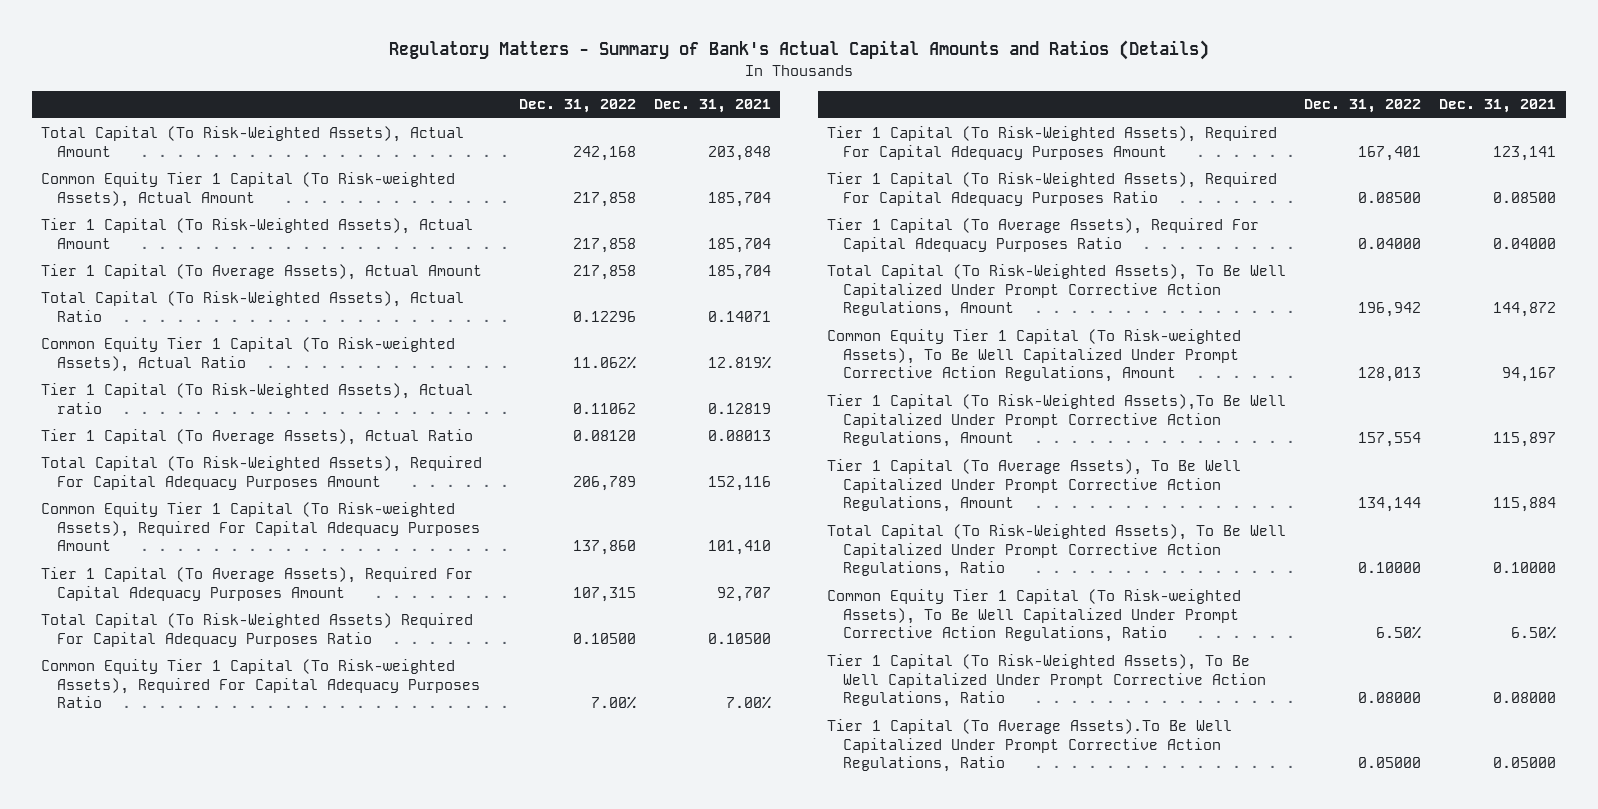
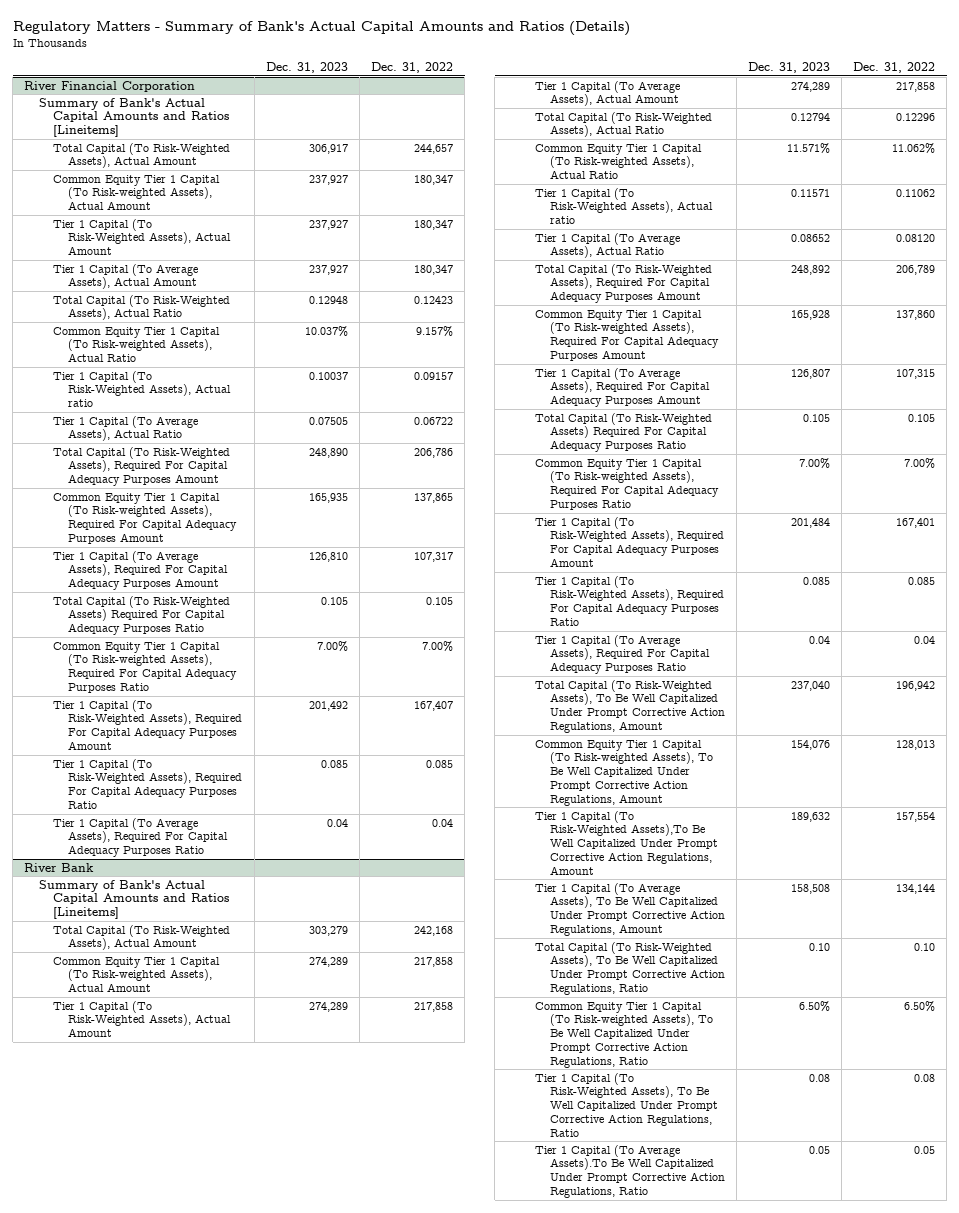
[653,99,771,114] Dec. 31, 2021 -> none
none -> [266,62,349,74] Dec. 31, 2023
none -> [24,80,196,92] River Financial Corporation
none -> [38,97,230,138] Summary of Bank's Actual Capital Amounts and Ratios [Lineitems]
none -> [53,142,231,169] Total Capital (To Risk-Weighted Assets), Actual Amount
none -> [53,174,221,211] Common Equity Tier 1 Capital (To Risk-weighted Assets), Actual Amount
none -> [53,218,231,256] Tier 1 Capital (To Risk-Weighted Assets), Actual Amount
none -> [53,263,199,290] Tier 1 Capital (To Average Assets), Actual Amount
none -> [53,294,231,321] Total Capital (To Risk-Weighted Assets), Actual Ratio
none -> [53,326,221,363] Common Equity Tier 1 Capital (To Risk-weighted Assets), Actual Ratio
none -> [53,370,231,408] Tier 1 Capital (To Risk-Weighted Assets), Actual ratio
none -> [53,415,199,442] Tier 1 Capital (To Average Assets), Actual Ratio
none -> [53,446,231,487] Total Capital (To Risk-Weighted Assets), Required For Capital Adequacy Purposes Amount
none -> [53,492,237,545] Common Equity Tier 1 Capital (To Risk-weighted Assets), Required For Capital Adequacy Purposes Amount
none -> [53,550,228,591] Tier 1 Capital (To Average Assets), Required For Capital Adequacy Purposes Amount
none -> [53,595,231,636] Total Capital (To Risk-Weighted Assets) Required For Capital Adequacy Purposes Ratio
none -> [53,641,237,694] Common Equity Tier 1 Capital (To Risk-weighted Assets), Required For Capital Adequacy Purposes Ratio
none -> [53,699,242,751] Tier 1 Capital (To Risk-Weighted Assets), Required For Capital Adequacy Purposes Amount
none -> [53,758,242,810] Tier 1 Capital (To Risk-Weighted Assets), Required For Capital Adequacy Purposes Ratio
none -> [53,817,228,858] Tier 1 Capital (To Average Assets), Required For Capital Adequacy Purposes Ratio
none -> [24,862,95,872] River Bank
none -> [38,879,230,920] Summary of Bank's Actual Capital Amounts and Ratios [Lineitems]
[572,632,636,644] 0.10500 -> [908,413,936,422] 0.105
[1358,191,1422,203] 0.08500 -> [908,576,936,585] 0.085
[1358,237,1422,249] 0.04000 -> [914,635,936,644] 0.04
[1358,562,1422,574] 0.10000 -> [914,942,936,951] 0.10
[1358,692,1422,704] 0.08000 -> [914,1073,936,1082] 0.08
[1358,757,1422,769] 0.05000 -> [914,1145,936,1154] 0.05

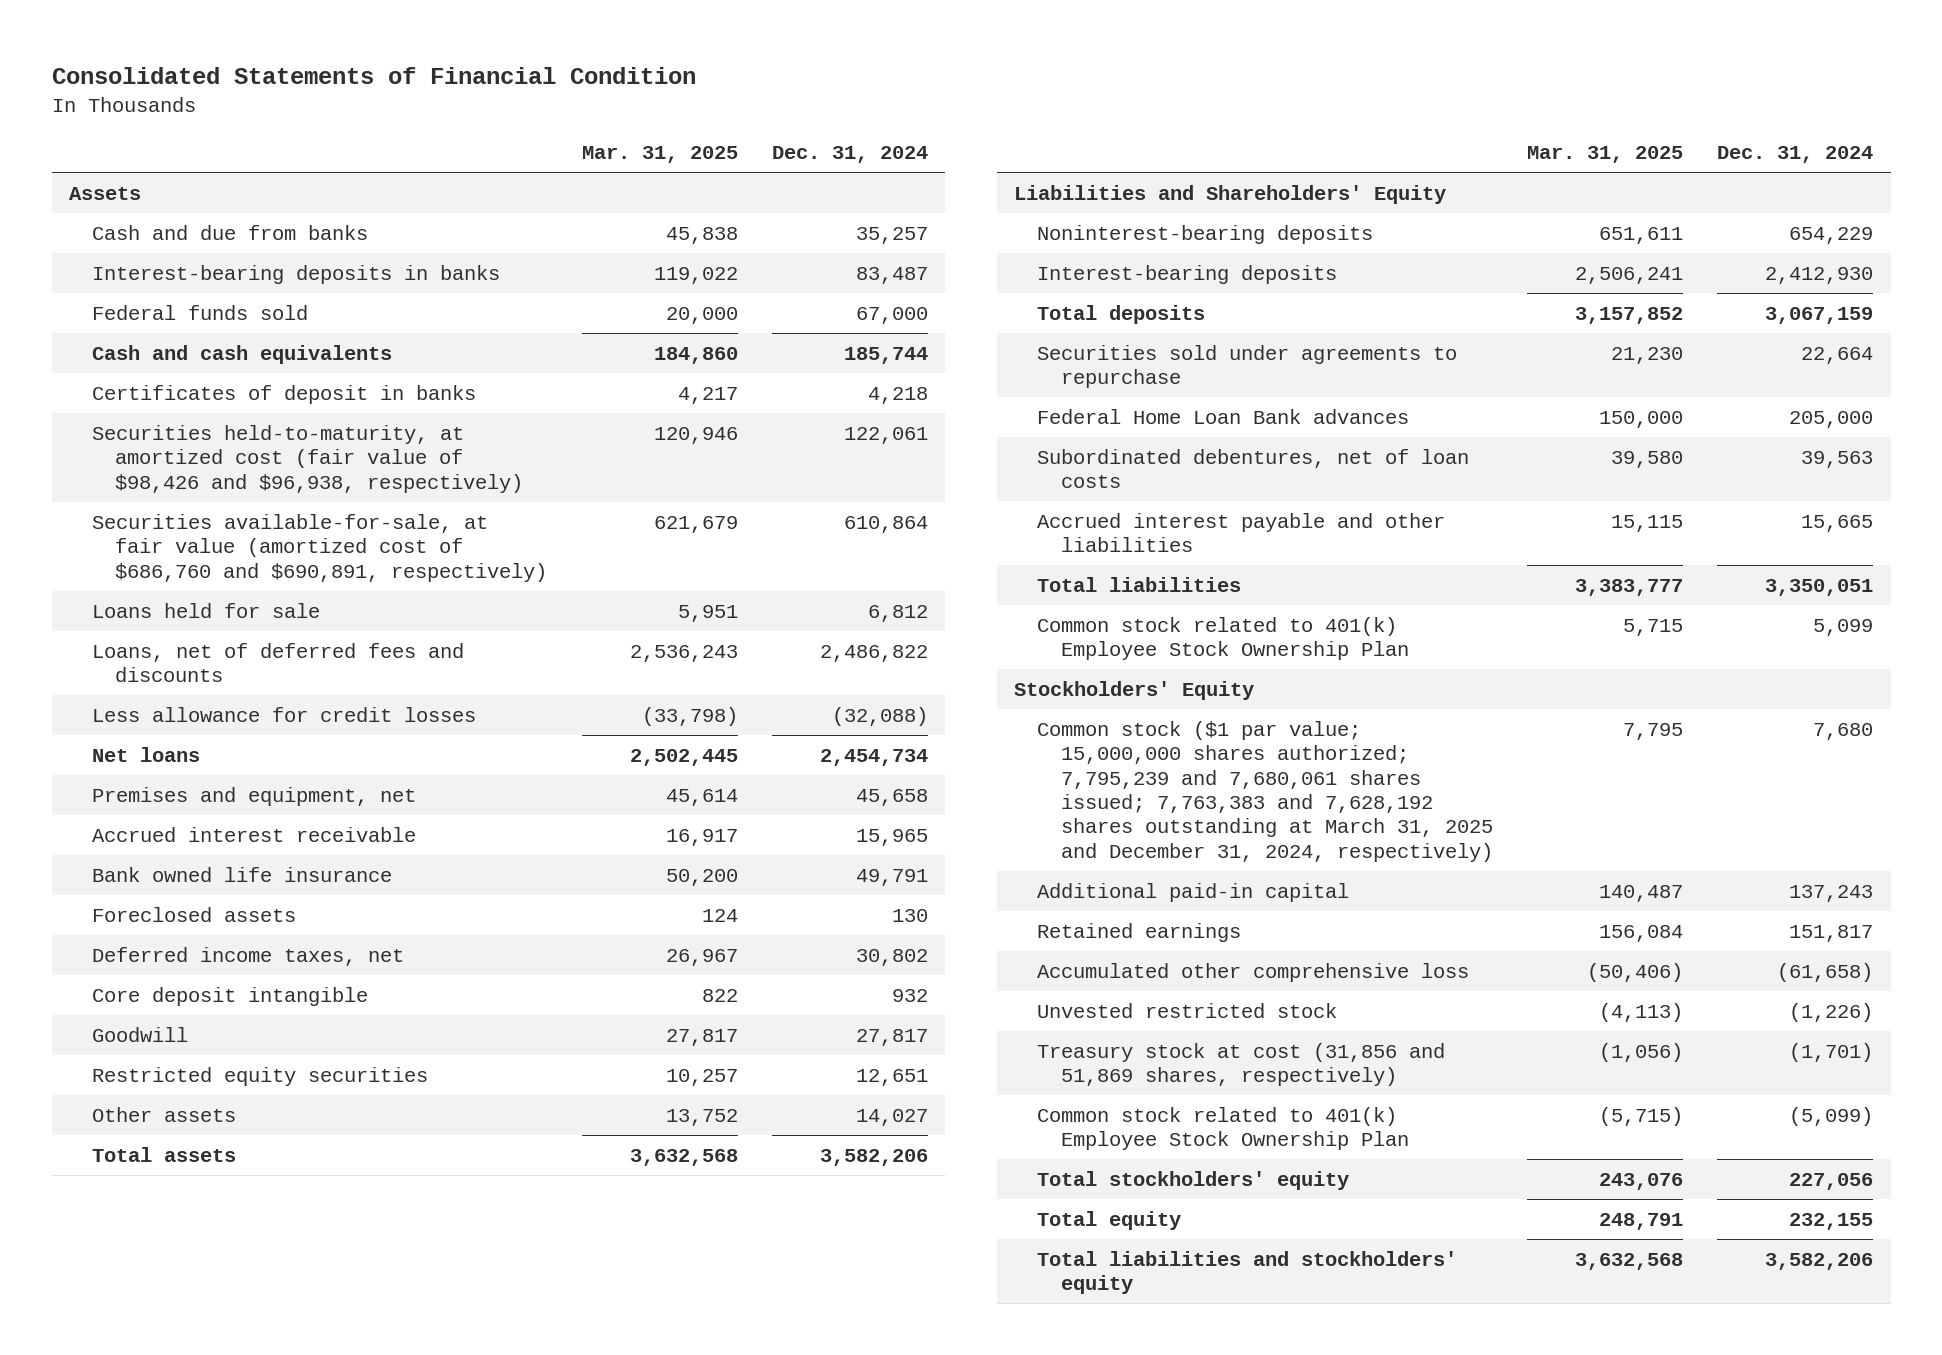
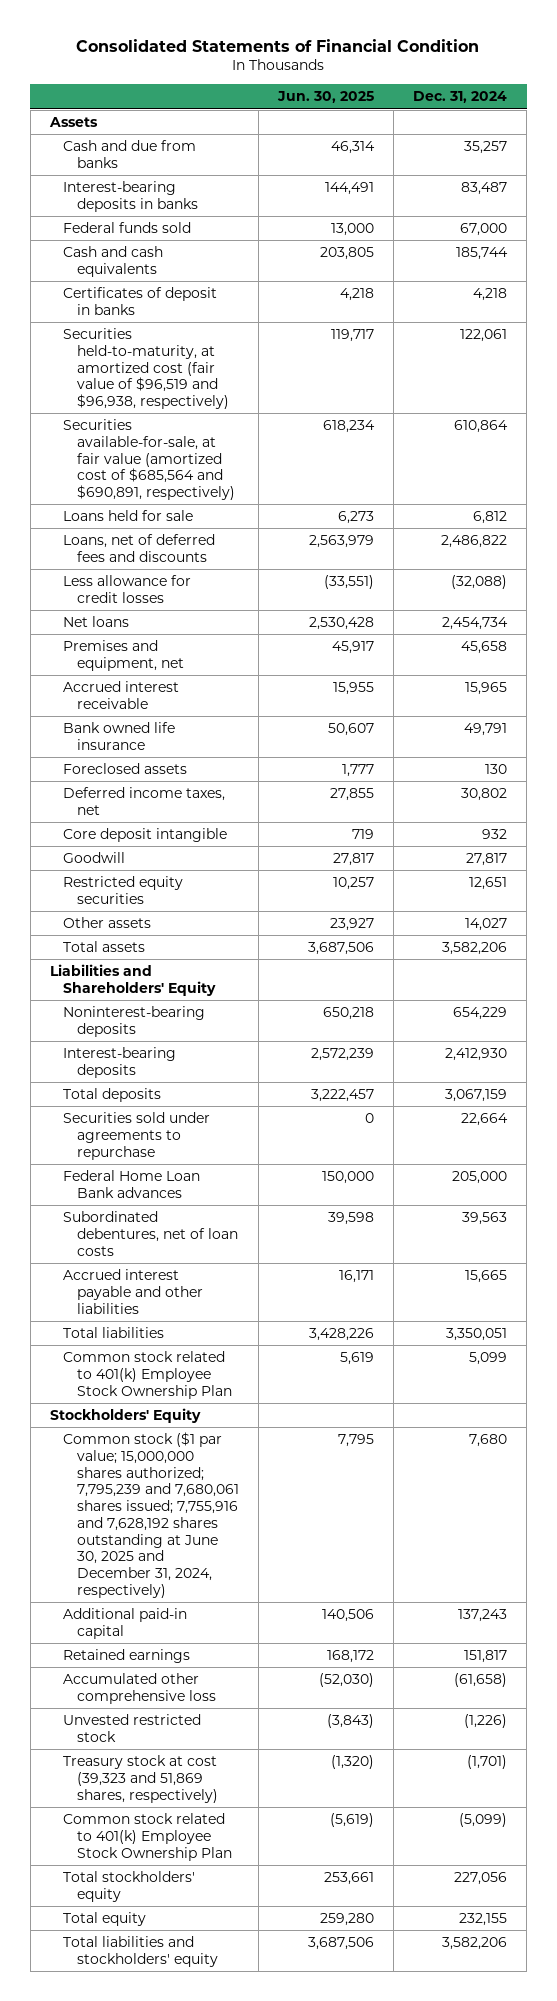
[581,146,738,164] Mar. 31, 2025 -> none
none -> [276,91,374,104] Jun. 30, 2025
[91,424,524,493] Securities held-to-maturity, at amortized cost (fair value of $98,426 and $96,938, respectively) -> [63,327,229,410] Securities held-to-maturity, at amortized cost (fair value of $96,519 and $96,938, respectively)
[91,513,548,582] Securities available-for-sale, at fair value (amortized cost of $686,760 and $690,891, respectively) -> [63,418,235,501] Securities available-for-sale, at fair value (amortized cost of $685,564 and $690,891, respectively)
[1037,720,1493,862] Common stock ($1 par value; 15,000,000 shares authorized; 7,795,239 and 7,680,061 shares issued; 7,763,383 and 7,628,192 shares outstanding at March 31, 2025 and December 31, 2024, respectively) -> [63,1431,239,1598] Common stock ($1 par value; 15,000,000 shares authorized; 7,795,239 and 7,680,061 shares issued; 7,755,916 and 7,628,192 shares outstanding at June 30, 2025 and December 31, 2024, respectively)
[1037,1042,1446,1087] Treasury stock at cost (31,856 and 51,869 shares, respectively) -> [63,1754,218,1803] Treasury stock at cost (39,323 and 51,869 shares, respectively)

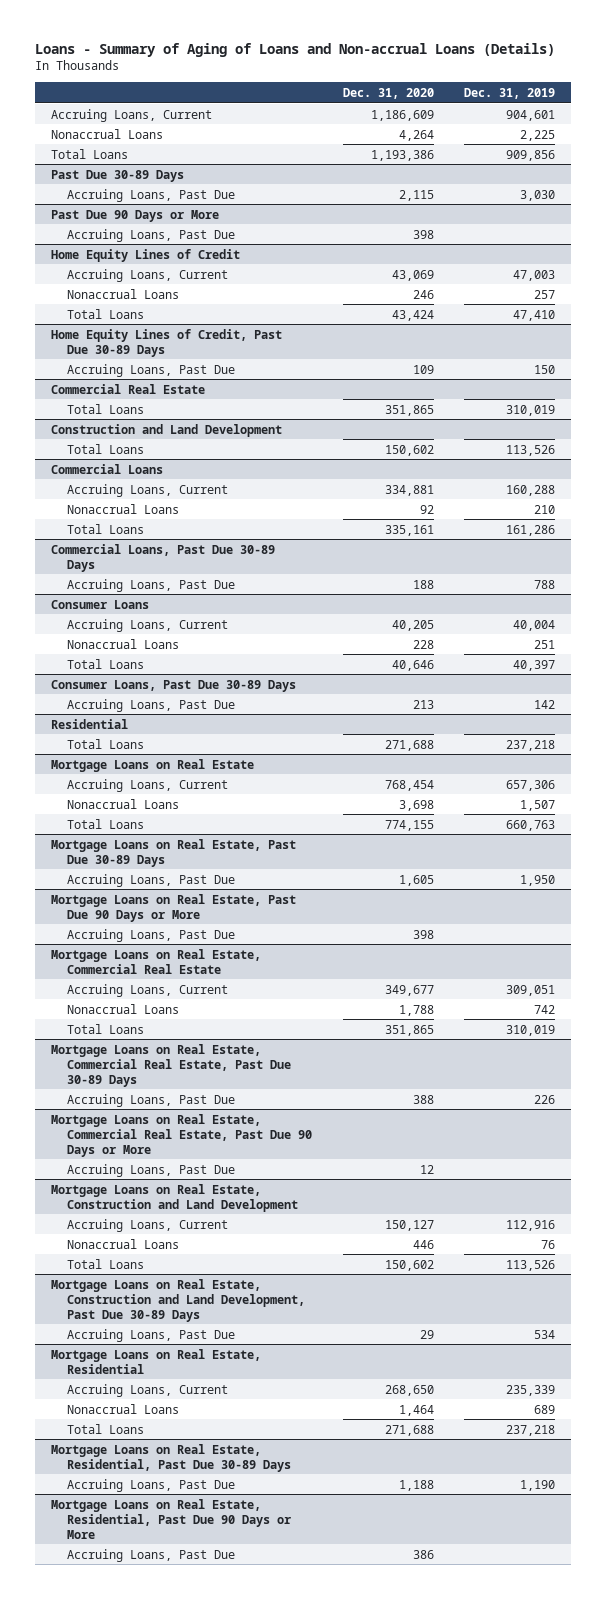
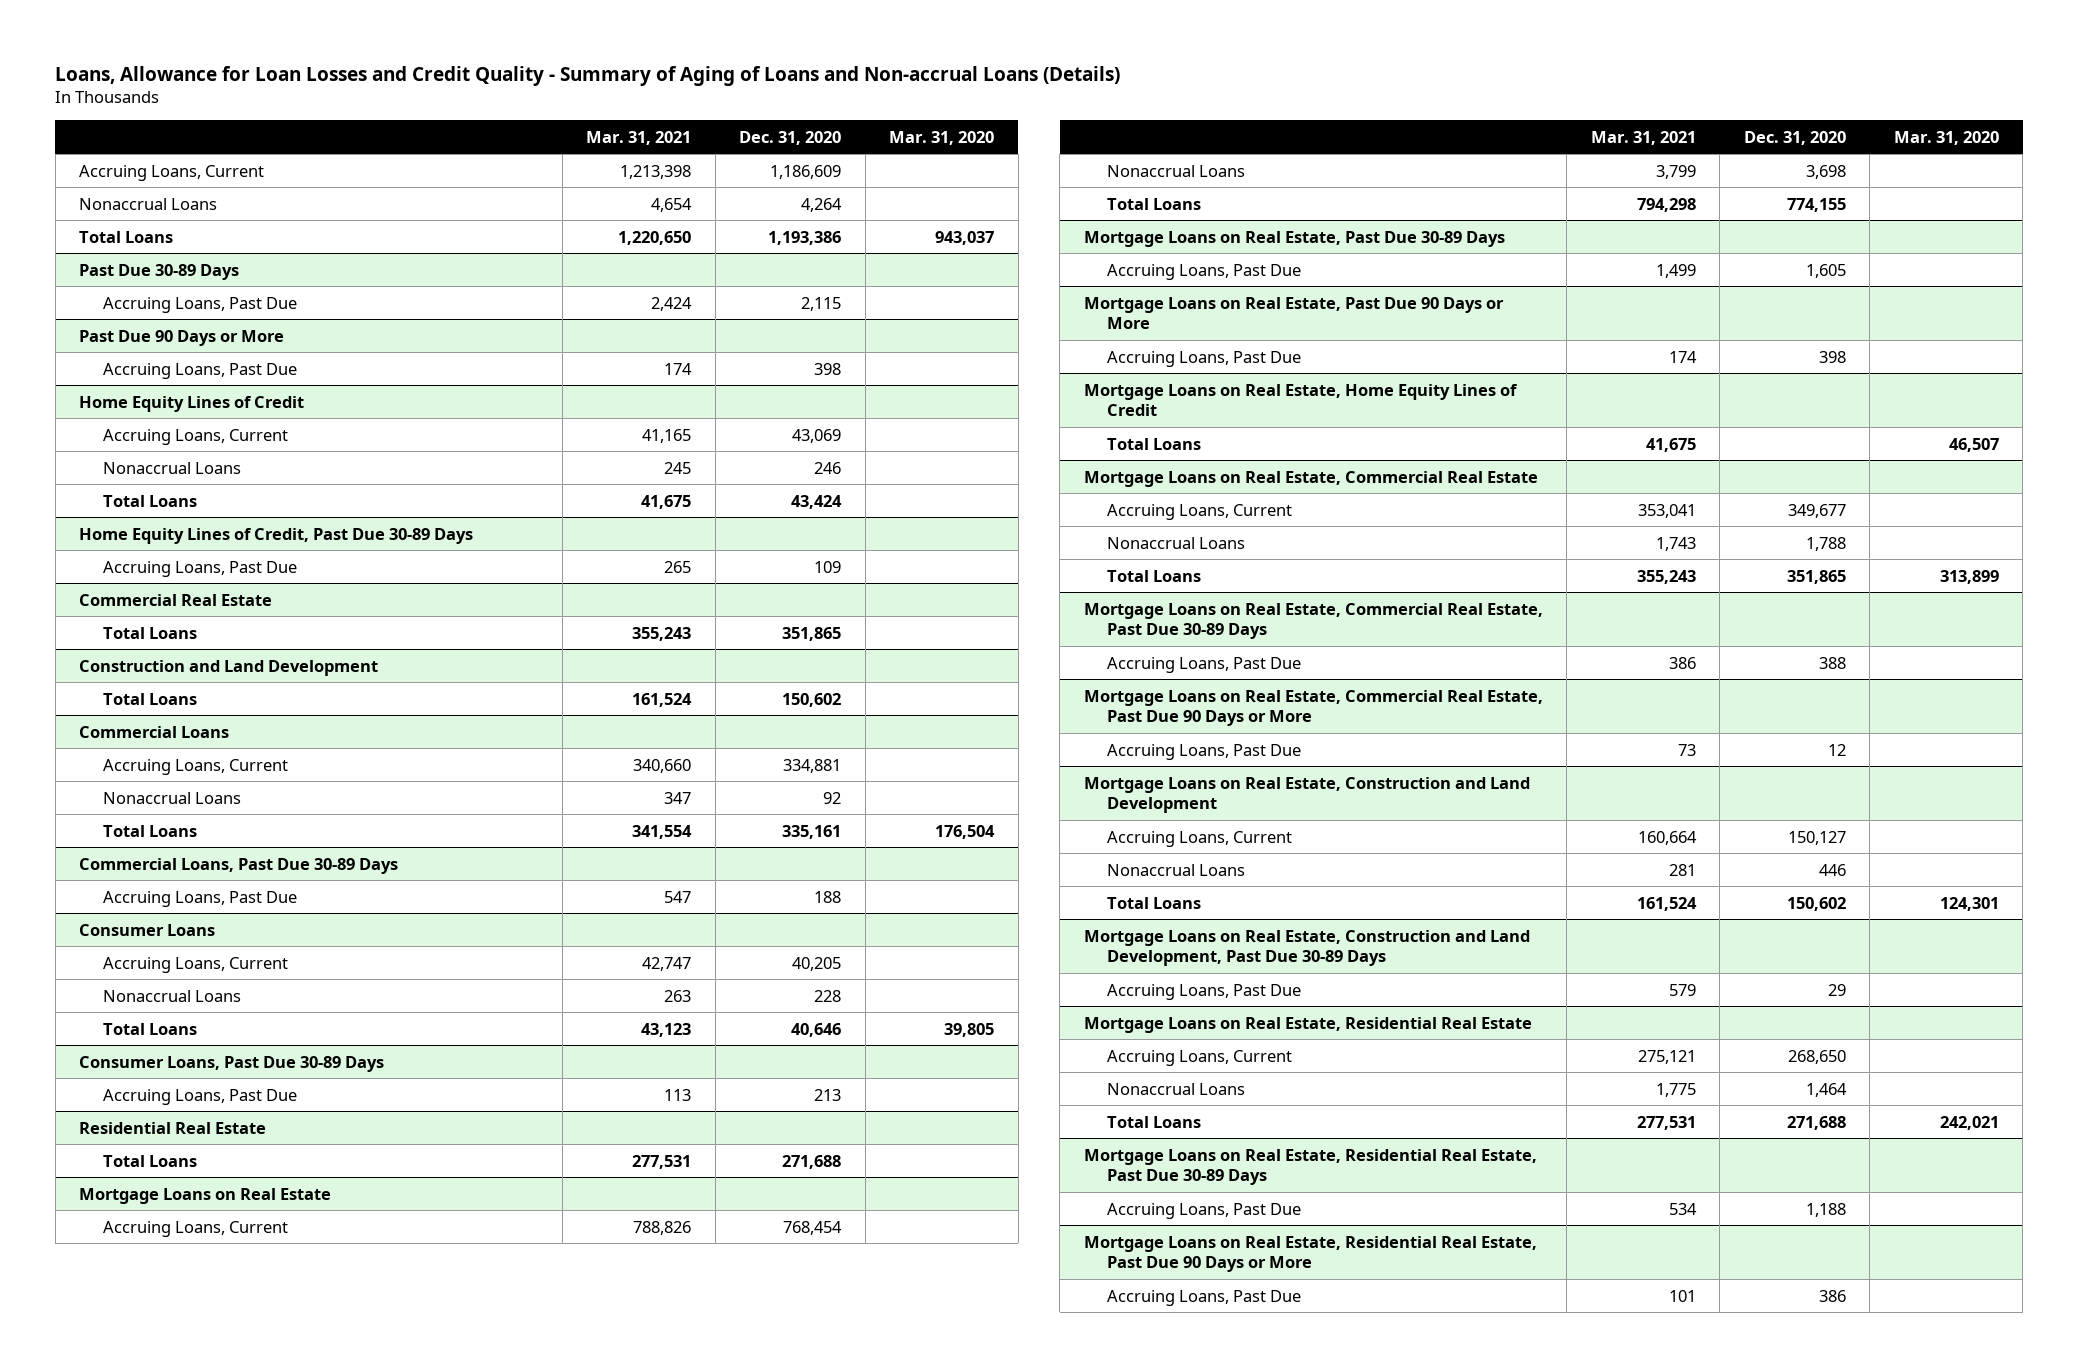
[35,43,556,58] Loans - Summary of Aging of Loans and Non-accrual Loans (Details) -> [55,66,1121,87] Loans, Allowance for Loan Losses and Credit Quality - Summary of Aging of Loans and Non-accrual Loans (Details)
[464,87,556,99] Dec. 31, 2019 -> none
none -> [586,130,692,145] Mar. 31, 2021
none -> [889,130,995,145] Mar. 31, 2020
[50,718,128,729] Residential -> [79,1121,267,1134] Residential Real Estate
none -> [1083,383,1518,417] Mortgage Loans on Real Estate, Home Equity Lines of Credit
none -> [1107,437,1202,450] Total Loans
[50,1348,261,1374] Mortgage Loans on Real Estate, Residential -> [1083,1016,1532,1033] Mortgage Loans on Real Estate, Residential Real Estate
[50,1443,292,1472] Mortgage Loans on Real Estate, Residential, Past Due 30-89 Days -> [1083,1148,1537,1186] Mortgage Loans on Real Estate, Residential Real Estate, Past Due 30-89 Days
[50,1498,292,1539] Mortgage Loans on Real Estate, Residential, Past Due 90 Days or More -> [1083,1235,1537,1273] Mortgage Loans on Real Estate, Residential Real Estate, Past Due 90 Days or More

